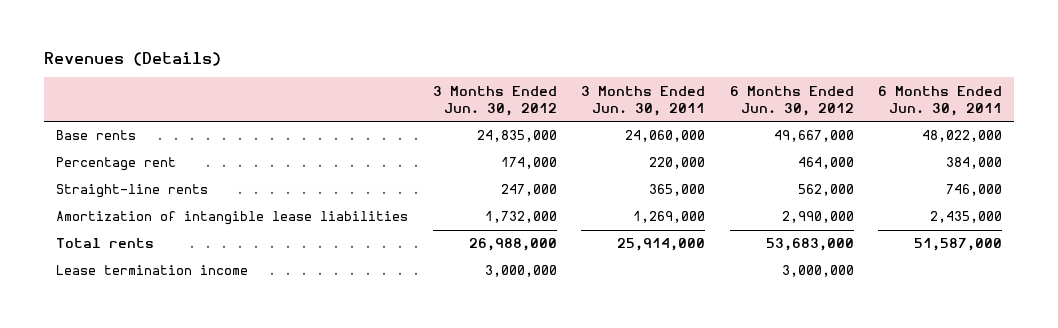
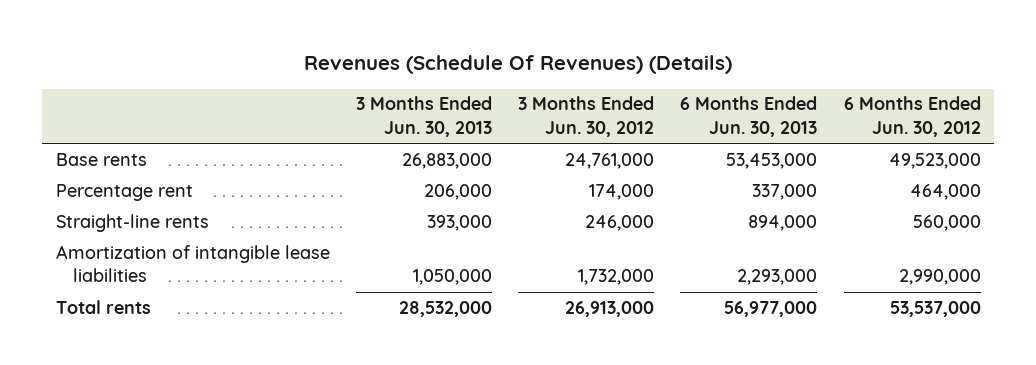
[43,52,221,67] Revenues (Details) -> [304,55,733,75] Revenues (Schedule Of Revenues) (Details)
[581,85,706,116] 3 Months Ended Jun. 30, 2011 -> none
[878,85,1003,116] 6 Months Ended Jun. 30, 2011 -> none
none -> [355,96,492,137] 3 Months Ended Jun. 30, 2013
none -> [680,96,818,137] 6 Months Ended Jun. 30, 2013
[476,130,557,143] 24,835,000 -> [565,152,655,169] 24,761,000
[773,130,854,143] 49,667,000 -> [888,152,981,169] 49,523,000
[500,184,557,197] 247,000 -> [585,214,655,231] 246,000
[797,184,854,197] 562,000 -> [912,214,981,231] 560,000
[56,265,249,276] Lease termination income -> none
[468,238,557,252] 26,988,000 -> [565,300,655,317] 26,913,000
[765,238,854,252] 53,683,000 -> [889,300,981,317] 53,537,000

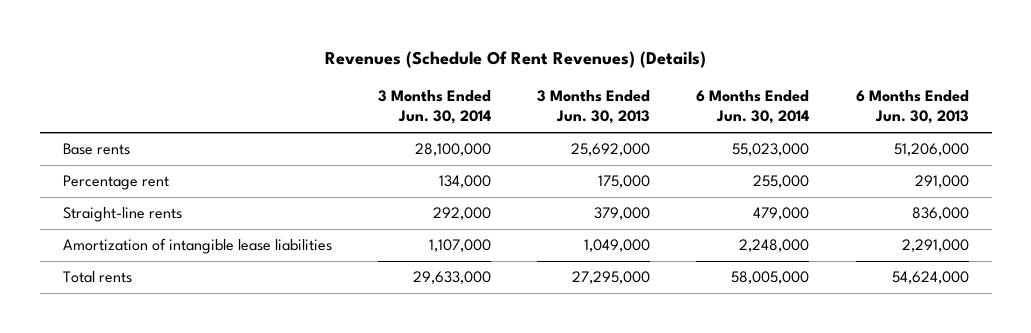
[304,55,733,75] Revenues (Schedule Of Revenues) (Details) -> [324,51,706,69] Revenues (Schedule Of Rent Revenues) (Details)
[518,96,655,137] 3 Months Ended Jun. 30, 2012 -> none
[843,96,981,137] 6 Months Ended Jun. 30, 2012 -> none
none -> [377,90,491,125] 3 Months Ended Jun. 30, 2014
none -> [696,90,810,125] 6 Months Ended Jun. 30, 2014
[401,152,492,169] 26,883,000 -> [571,143,651,157] 25,692,000
[726,152,818,169] 53,453,000 -> [893,143,969,157] 51,206,000
[423,183,492,200] 206,000 -> [598,175,651,189] 175,000
[752,183,818,200] 337,000 -> [914,175,969,189] 291,000
[426,214,492,231] 393,000 -> [594,207,651,221] 379,000
[748,214,818,231] 894,000 -> [911,207,969,221] 836,000
[412,269,492,286] 1,050,000 -> [584,239,651,253] 1,049,000
[737,269,818,286] 2,293,000 -> [901,239,969,253] 2,291,000
[398,300,492,317] 28,532,000 -> [572,271,651,285] 27,295,000
[724,300,818,317] 56,977,000 -> [891,271,969,285] 54,624,000

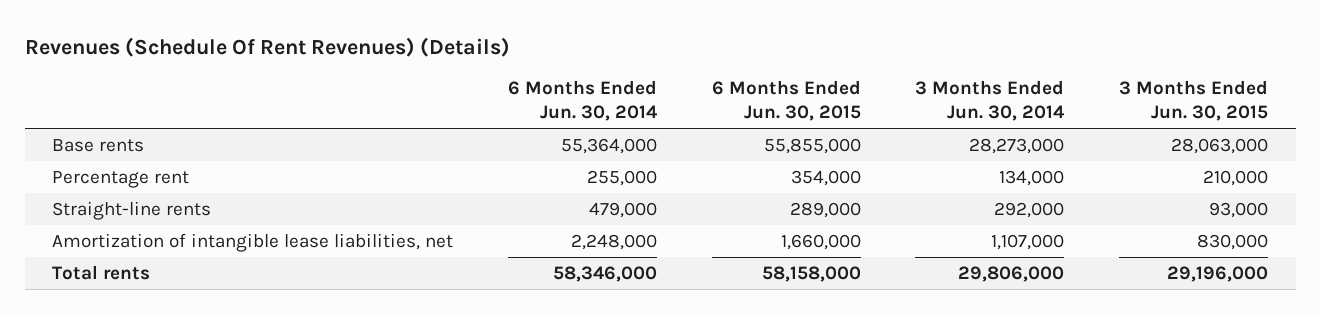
[537,90,651,125] 3 Months Ended Jun. 30, 2013 -> none
[855,90,969,125] 6 Months Ended Jun. 30, 2013 -> none
none -> [711,80,861,122] 6 Months Ended Jun. 30, 2015
none -> [1119,80,1269,122] 3 Months Ended Jun. 30, 2015
[414,143,491,157] 28,100,000 -> [969,137,1065,154] 28,273,000
[732,143,810,157] 55,023,000 -> [560,137,657,154] 55,364,000
[62,238,332,255] Amortization of intangible lease liabilities -> [52,232,454,252] Amortization of intangible lease liabilities, net
[412,271,491,285] 29,633,000 -> [958,265,1065,282] 29,806,000
[731,271,810,285] 58,005,000 -> [552,265,657,282] 58,346,000

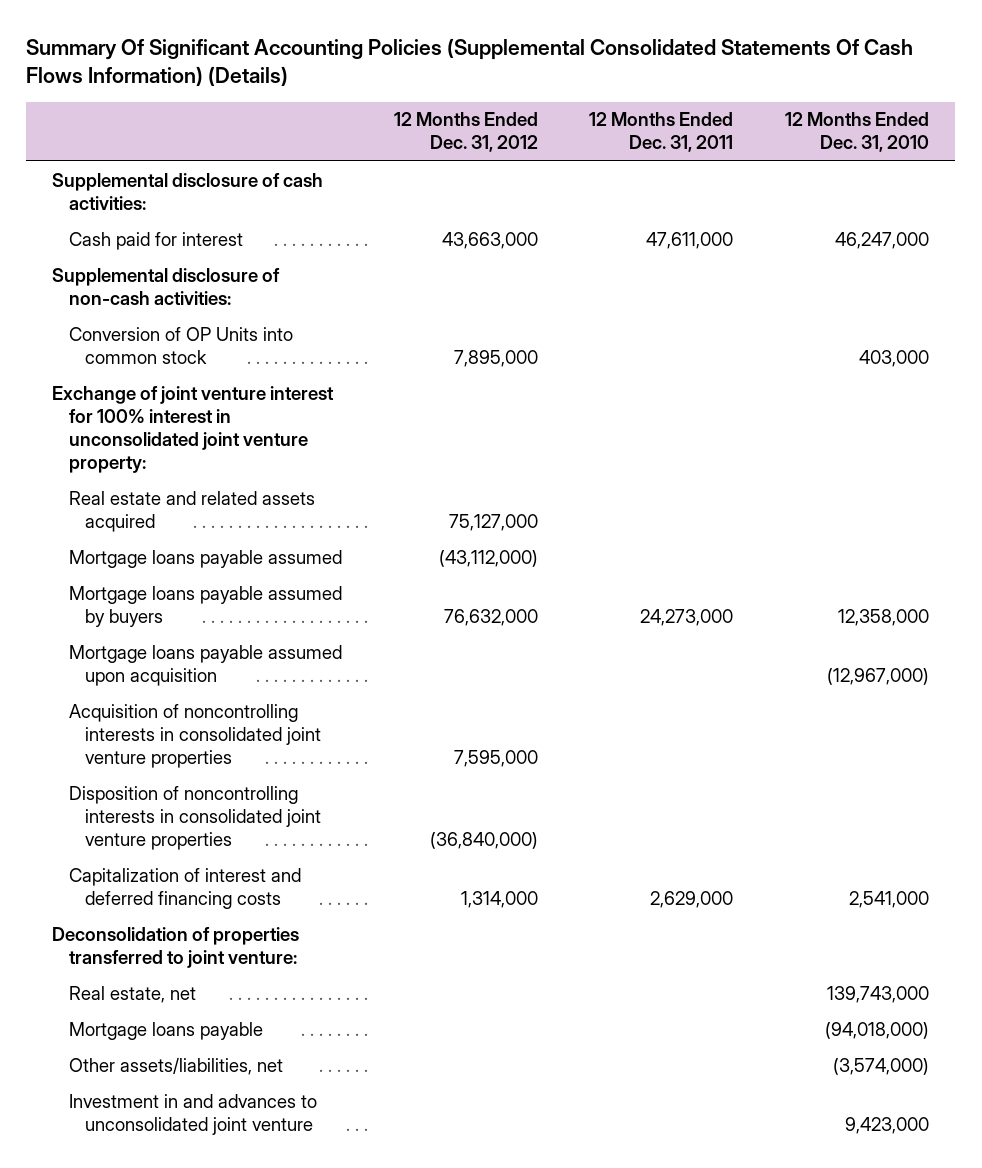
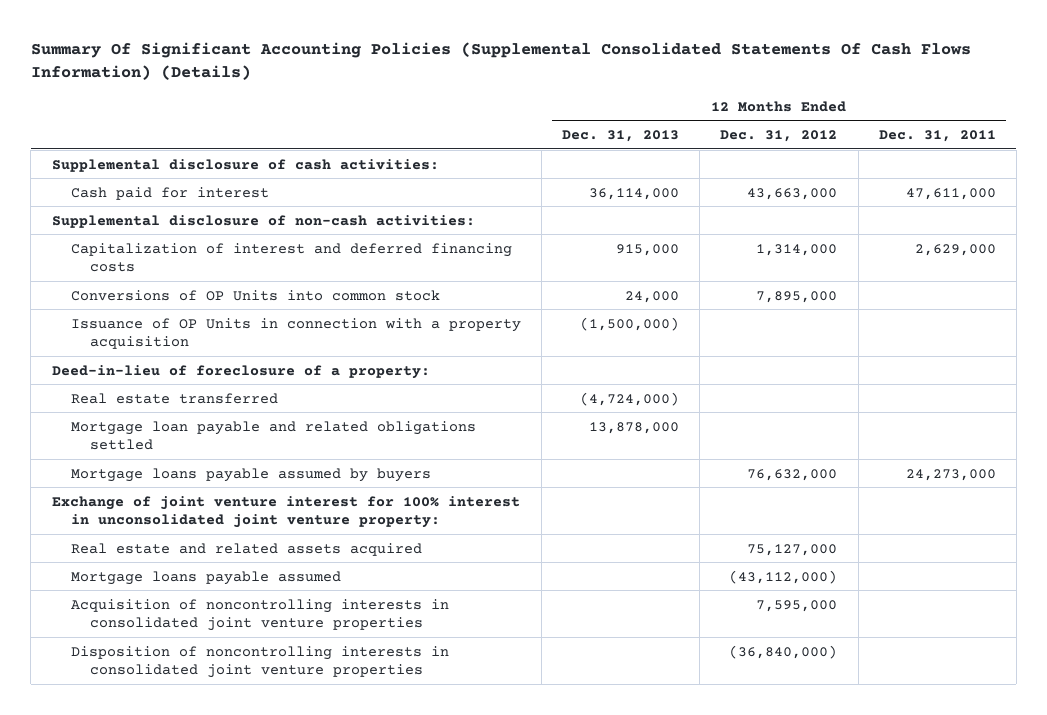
[785,112,930,153] 12 Months Ended Dec. 31, 2010 -> none
none -> [561,130,679,143] Dec. 31, 2013
[68,867,301,909] Capitalization of interest and deferred financing costs -> [70,242,512,273] Capitalization of interest and deferred financing costs
[68,326,293,364] Conversion of OP Units into common stock -> [70,289,440,301] Conversions of OP Units into common stock
none -> [70,317,521,350] Issuance of OP Units in connection with a property acquisition
none -> [51,364,430,379] Deed-in-lieu of foreclosure of a property:
none -> [70,392,278,404] Real estate transferred
none -> [70,420,476,451] Mortgage loan payable and related obligations settled
[68,585,342,627] Mortgage loans payable assumed by buyers -> [70,467,431,482] Mortgage loans payable assumed by buyers
[68,644,342,686] Mortgage loans payable assumed upon acquisition -> none
[52,926,300,968] Deconsolidation of properties transferred to joint venture: -> none
[68,985,196,1003] Real estate, net -> none
[68,1021,263,1040] Mortgage loans payable -> none
[68,1056,283,1075] Other assets/liabilities, net -> none
[68,1093,317,1135] Investment in and advances to unconsolidated joint venture -> none

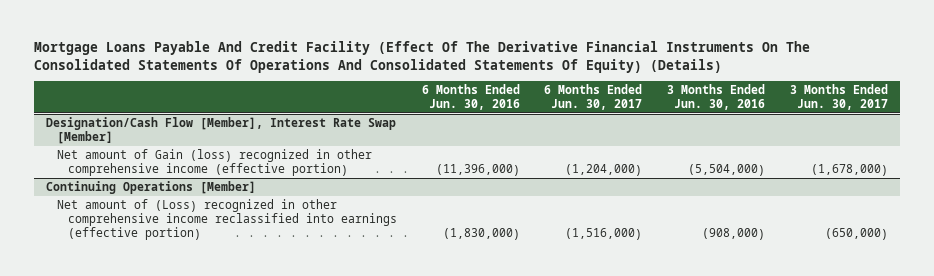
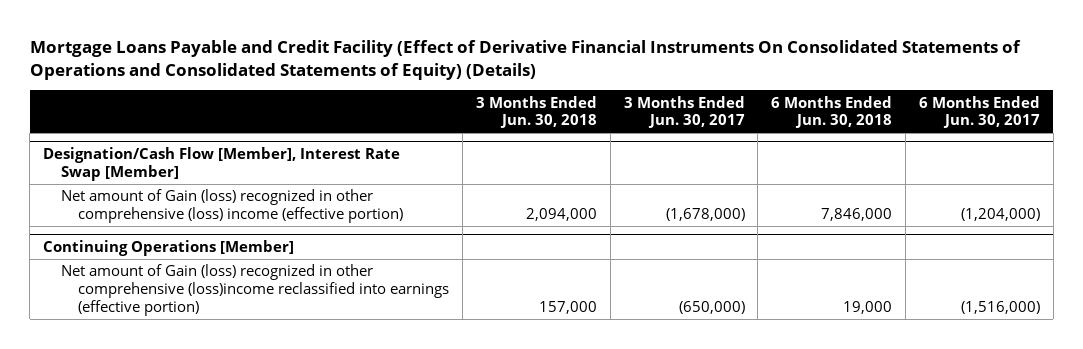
[34,40,811,73] Mortgage Loans Payable And Credit Facility (Effect Of The Derivative Financial Instruments On The Consolidated Statements Of Operations And Consolidated Statements Of Equity) (Details) -> [29,39,1021,80] Mortgage Loans Payable and Credit Facility (Effect of Derivative Financial Instruments On Consolidated Statements of Operations and Consolidated Statements of Equity) (Details)
[421,84,520,111] 6 Months Ended Jun. 30, 2016 -> none
[667,84,766,111] 3 Months Ended Jun. 30, 2016 -> none
none -> [476,95,598,129] 3 Months Ended Jun. 30, 2018
none -> [771,95,893,129] 6 Months Ended Jun. 30, 2018
[57,149,373,176] Net amount of Gain (loss) recognized in other comprehensive income (effective portion) -> [60,189,404,224] Net amount of Gain (loss) recognized in other comprehensive (loss) income (effective portion)
[57,199,398,240] Net amount of (Loss) recognized in other comprehensive income reclassified into earnings (effective portion) -> [60,264,450,316] Net amount of Gain (loss) recognized in other comprehensive (loss)income reclassified into earnings (effective portion)

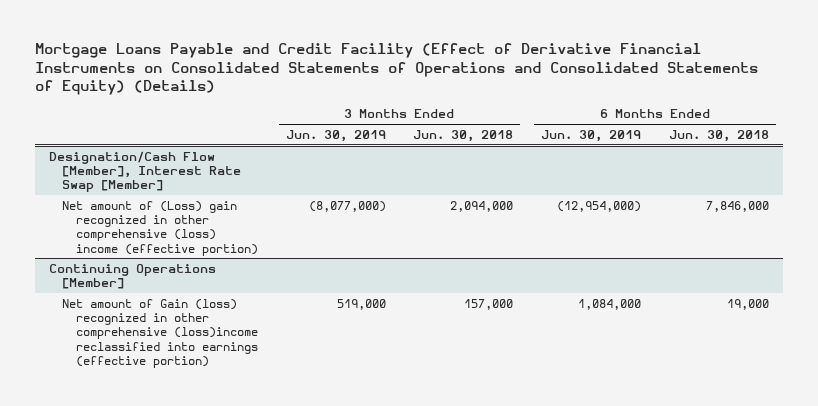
[29,39,1021,80] Mortgage Loans Payable and Credit Facility (Effect of Derivative Financial Instruments On Consolidated Statements of Operations and Consolidated Statements of Equity) (Details) -> [34,42,758,96] Mortgage Loans Payable and Credit Facility (Effect of Derivative Financial Instruments on Consolidated Statements of Operations and Consolidated Statements of Equity) (Details)
[623,95,745,129] 3 Months Ended Jun. 30, 2017 -> none
[918,95,1040,129] 6 Months Ended Jun. 30, 2017 -> none
none -> [285,129,386,142] Jun. 30, 2019
none -> [541,129,642,142] Jun. 30, 2019
[60,189,404,224] Net amount of Gain (loss) recognized in other comprehensive (loss) income (effective portion) -> [62,200,258,256] Net amount of (Loss) gain recognized in other comprehensive (loss) income (effective portion)

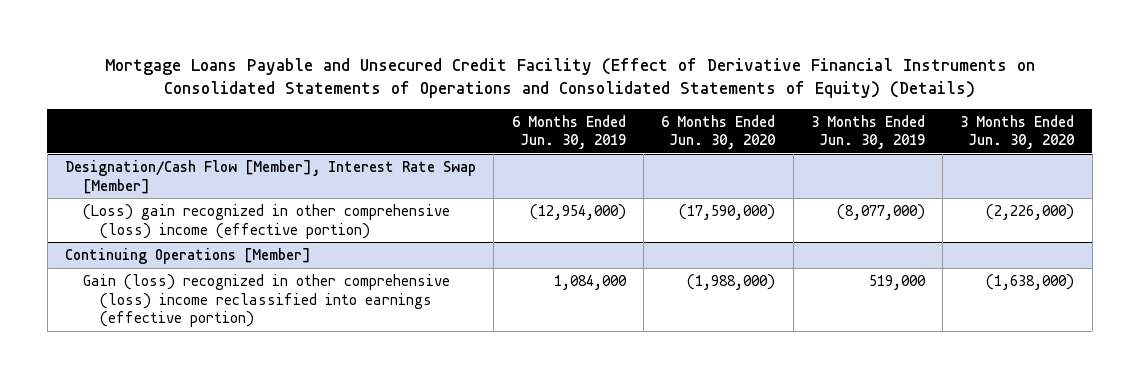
[34,42,758,96] Mortgage Loans Payable and Credit Facility (Effect of Derivative Financial Instruments on Consolidated Statements of Operations and Consolidated Statements of Equity) (Details) -> [104,57,1035,98] Mortgage Loans Payable and Unsecured Credit Facility (Effect of Derivative Financial Instruments on Consolidated Statements of Operations and Consolidated Statements of Equity) (Details)
[413,129,514,142] Jun. 30, 2018 -> none
[668,129,769,142] Jun. 30, 2018 -> none
none -> [661,114,776,150] 6 Months Ended Jun. 30, 2020
none -> [960,114,1075,150] 3 Months Ended Jun. 30, 2020
[62,200,258,256] Net amount of (Loss) gain recognized in other comprehensive (loss) income (effective portion) -> [82,203,450,239] (Loss) gain recognized in other comprehensive (loss) income (effective portion)
[62,298,258,368] Net amount of Gain (loss) recognized in other comprehensive (loss)income reclassified into earnings (effective portion) -> [82,273,450,328] Gain (loss) recognized in other comprehensive (loss) income reclassified into earnings (effective portion)

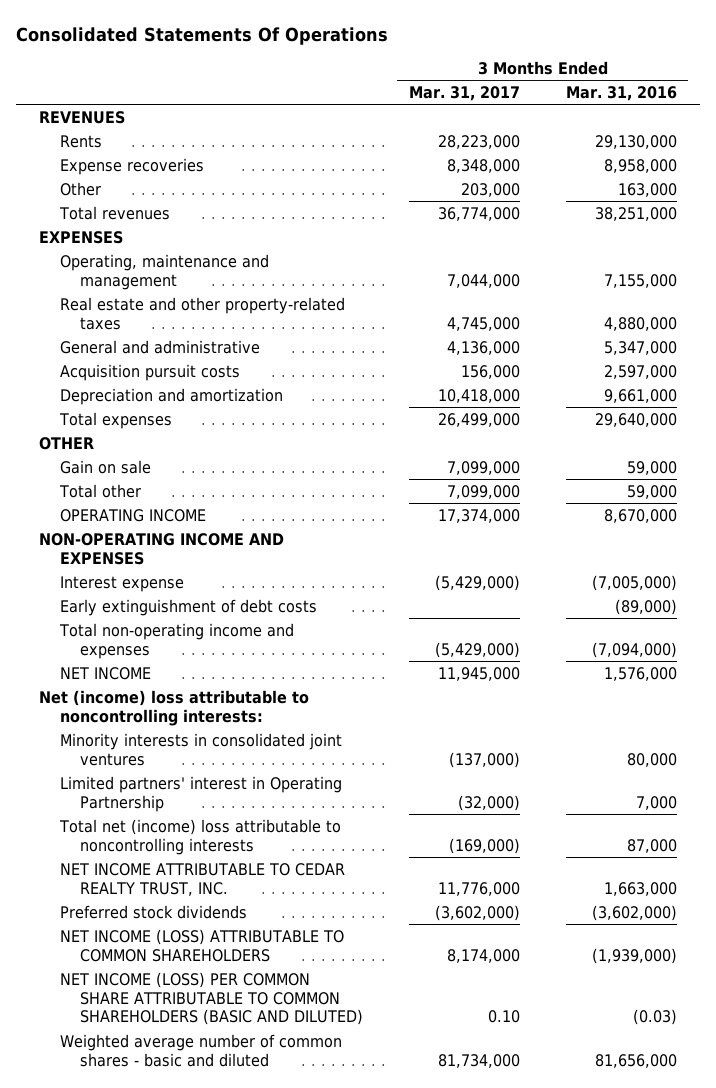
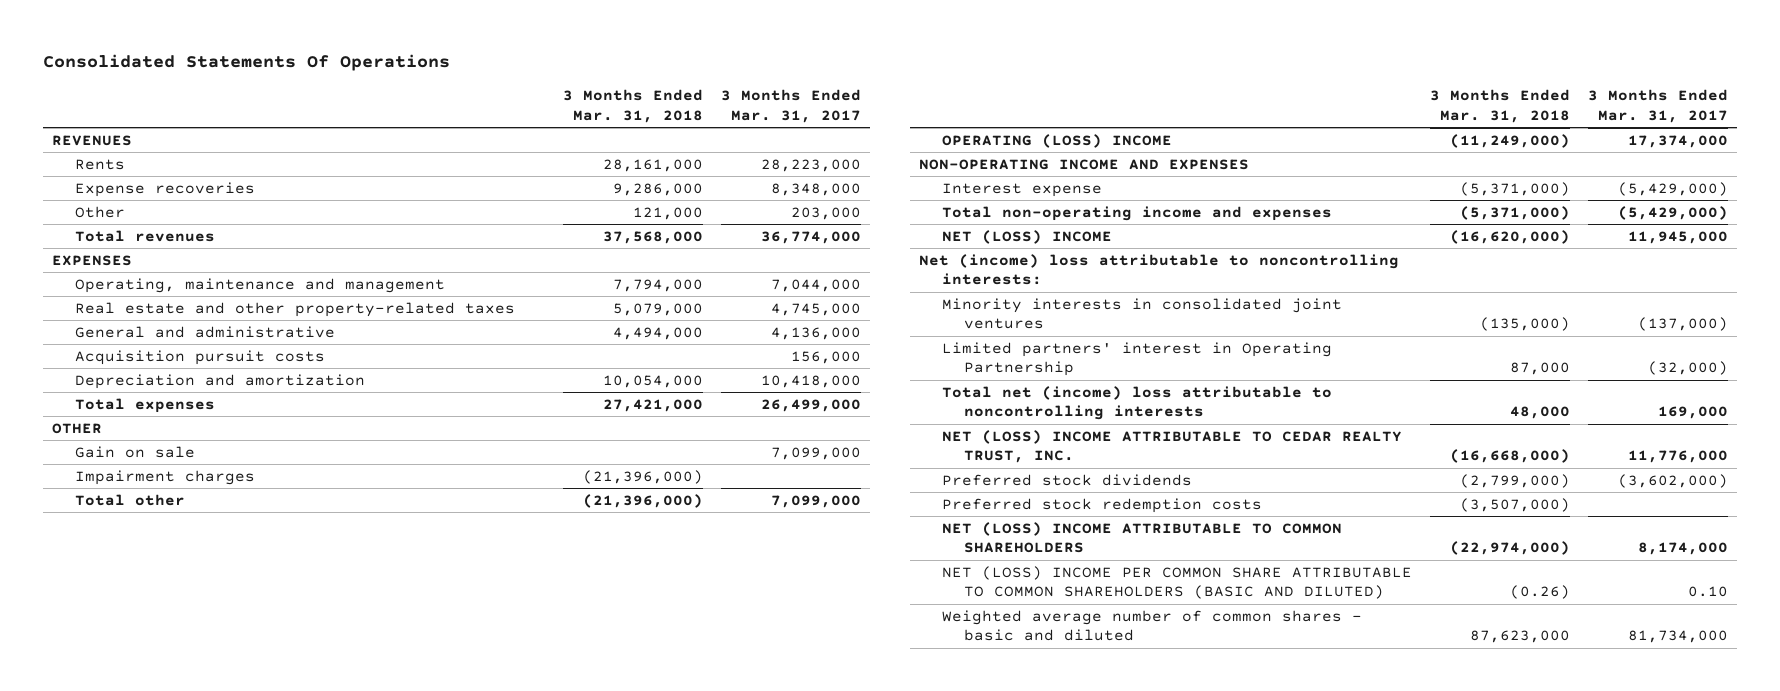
[565,86,677,102] Mar. 31, 2016 -> none
none -> [562,89,703,123] 3 Months Ended Mar. 31, 2018
none -> [74,469,255,485] Impairment charges
[59,508,206,522] OPERATING INCOME -> [941,133,1172,148] OPERATING (LOSS) INCOME
[59,598,317,616] Early extinguishment of debt costs -> none
[59,666,151,680] NET INCOME -> [941,229,1112,244] NET (LOSS) INCOME
[448,837,520,854] (169,000) -> [1658,406,1729,420] 169,000
[59,862,345,896] NET INCOME ATTRIBUTABLE TO CEDAR REALTY TRUST, INC. -> [941,429,1402,464] NET (LOSS) INCOME ATTRIBUTABLE TO CEDAR REALTY TRUST, INC.
none -> [941,497,1262,513] Preferred stock redemption costs
[59,928,344,962] NET INCOME (LOSS) ATTRIBUTABLE TO COMMON SHAREHOLDERS -> [941,521,1342,554] NET (LOSS) INCOME ATTRIBUTABLE TO COMMON SHAREHOLDERS
[59,971,363,1026] NET INCOME (LOSS) PER COMMON SHARE ATTRIBUTABLE TO COMMON SHAREHOLDERS (BASIC AND DILUTED) -> [941,565,1412,600] NET (LOSS) INCOME PER COMMON SHARE ATTRIBUTABLE TO COMMON SHAREHOLDERS (BASIC AND DILUTED)

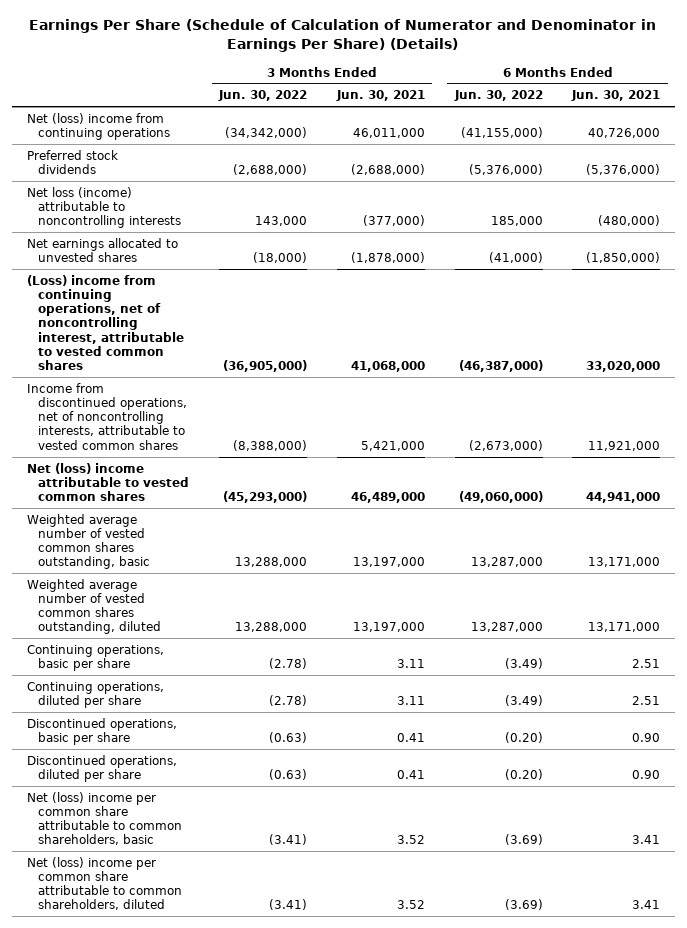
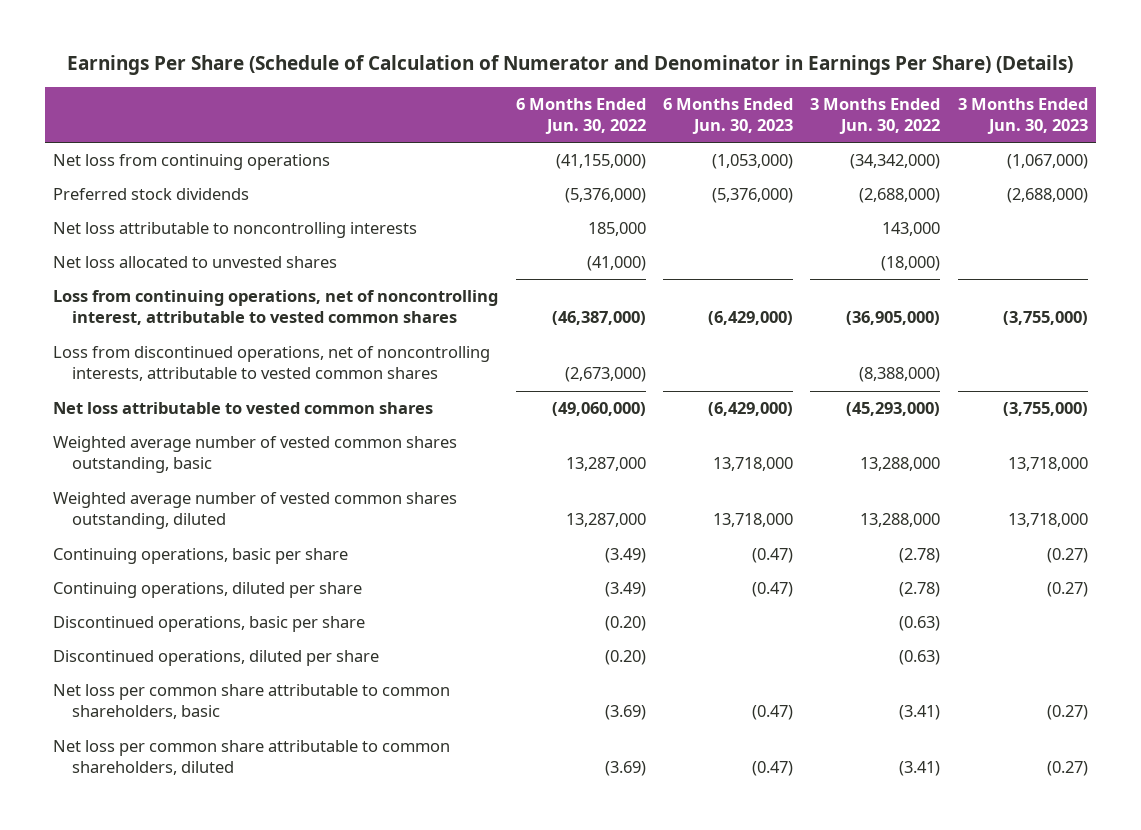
[335,90,425,102] Jun. 30, 2021 -> none
[571,90,661,102] Jun. 30, 2021 -> none
none -> [662,97,793,135] 6 Months Ended Jun. 30, 2023
none -> [957,97,1088,135] 3 Months Ended Jun. 30, 2023
[26,112,171,140] Net (loss) income from continuing operations -> [53,154,331,171] Net loss from continuing operations
[26,186,182,229] Net loss (income) attributable to noncontrolling interests -> [53,222,418,239] Net loss attributable to noncontrolling interests
[26,237,178,262] Net earnings allocated to unvested shares -> [53,256,338,269] Net loss allocated to unvested shares
[26,274,185,371] (Loss) income from continuing operations, net of noncontrolling interest, attributable to vested common shares -> [53,290,499,326] Loss from continuing operations, net of noncontrolling interest, attributable to vested common shares
[26,382,188,450] Income from discontinued operations, net of noncontrolling interests, attributable to vested common shares -> [53,346,491,382] Loss from discontinued operations, net of noncontrolling interests, attributable to vested common shares
[26,462,190,502] Net (loss) income attributable to vested common shares -> [53,402,434,415] Net loss attributable to vested common shares
[26,791,183,846] Net (loss) income per common share attributable to common shareholders, basic -> [53,684,451,720] Net loss per common share attributable to common shareholders, basic
[26,856,183,911] Net (loss) income per common share attributable to common shareholders, diluted -> [53,740,451,776] Net loss per common share attributable to common shareholders, diluted

